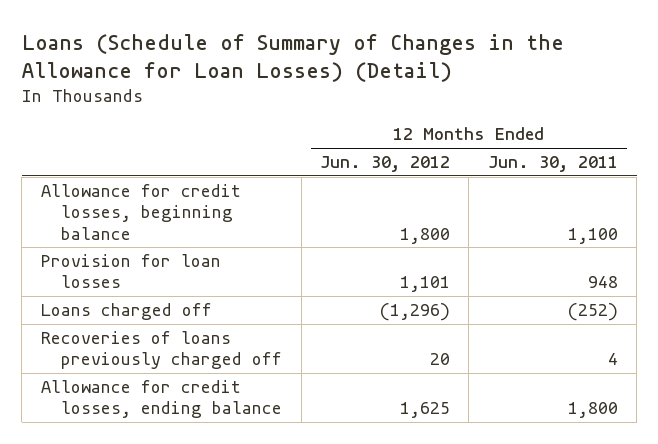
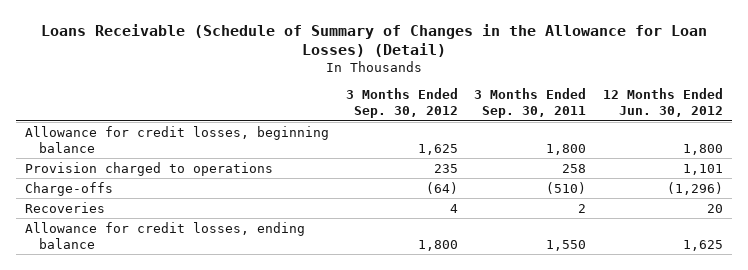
[21,33,564,82] Loans (Schedule of Summary of Changes in the Allowance for Loan Losses) (Detail) -> [41,23,708,58] Loans Receivable (Schedule of Summary of Changes in the Allowance for Loan Losses) (Detail)
[487,156,618,173] Jun. 30, 2011 -> none
none -> [345,88,458,119] 3 Months Ended Sep. 30, 2012
none -> [474,88,587,119] 3 Months Ended Sep. 30, 2011
[40,254,221,289] Provision for loan losses -> [24,161,273,176] Provision charged to operations
[40,303,212,321] Loans charged off -> [24,181,113,196] Charge-offs
[40,331,283,370] Recoveries of loans previously charged off -> [24,201,105,213] Recoveries

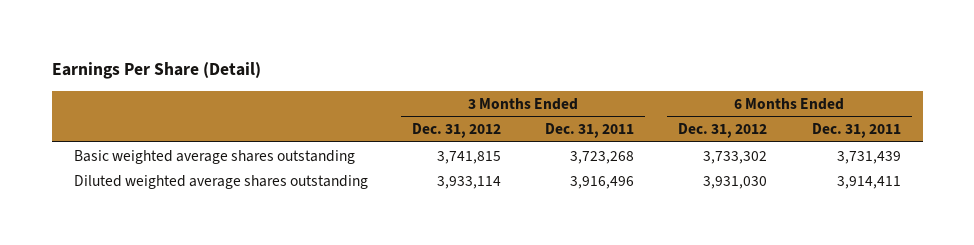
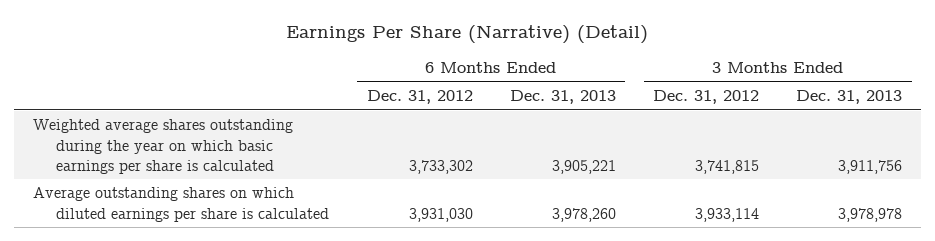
[51,62,261,80] Earnings Per Share (Detail) -> [286,25,649,45] Earnings Per Share (Narrative) (Detail)
[545,122,635,138] Dec. 31, 2011 -> none
[811,122,901,138] Dec. 31, 2011 -> none
none -> [509,90,616,105] Dec. 31, 2013
none -> [796,90,903,105] Dec. 31, 2013
[73,149,355,164] Basic weighted average shares outstanding -> [32,119,293,174] Weighted average shares outstanding during the year on which basic earnings per share is calculated
[73,174,368,189] Diluted weighted average shares outstanding -> [32,187,330,222] Average outstanding shares on which diluted earnings per share is calculated

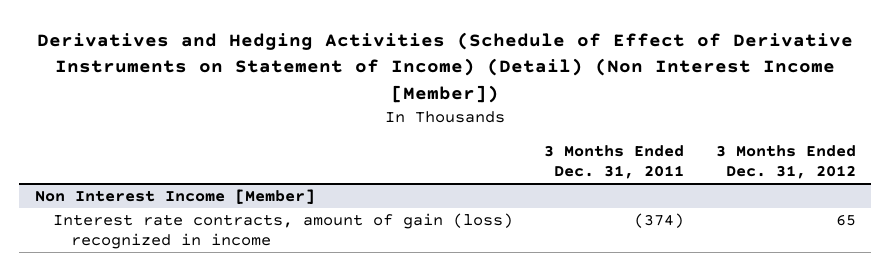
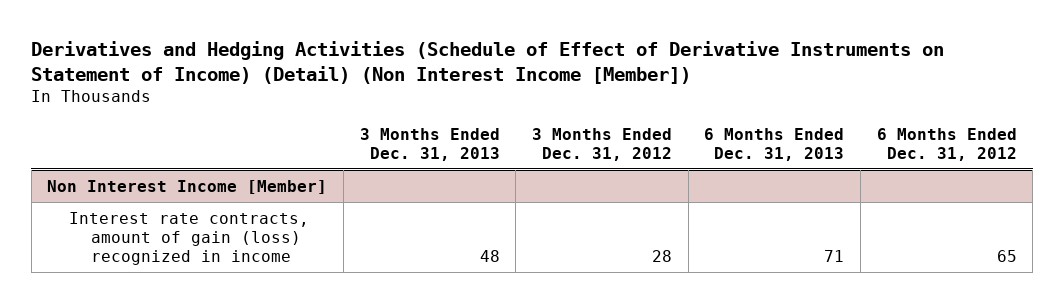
[544,145,685,179] 3 Months Ended Dec. 31, 2011 -> none
none -> [359,127,500,161] 3 Months Ended Dec. 31, 2013
none -> [704,127,845,161] 6 Months Ended Dec. 31, 2013
none -> [876,127,1017,161] 6 Months Ended Dec. 31, 2012
[835,214,856,227] 65 -> [652,250,673,263] 28

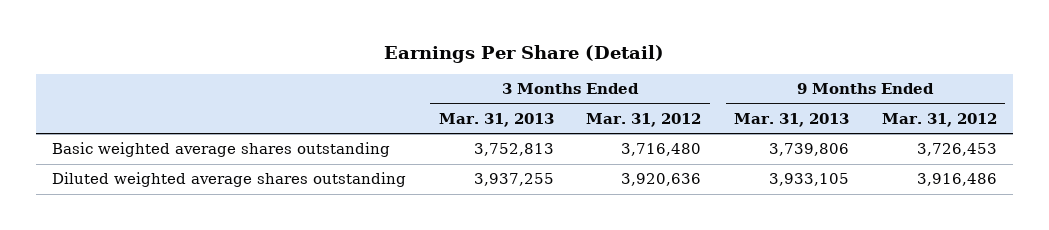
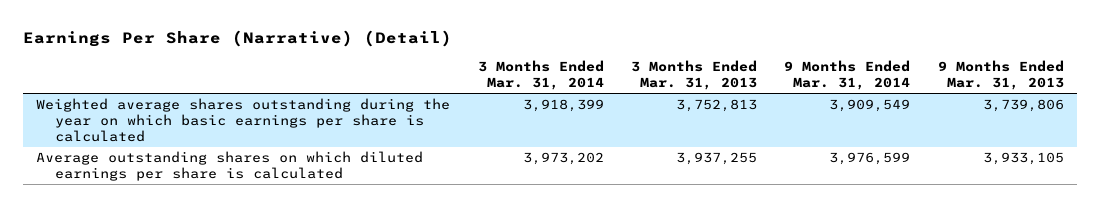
[384,44,665,63] Earnings Per Share (Detail) -> [22,30,452,48] Earnings Per Share (Narrative) (Detail)
[586,112,702,127] Mar. 31, 2012 -> none
[881,112,997,127] Mar. 31, 2012 -> none
none -> [477,60,604,91] 3 Months Ended Mar. 31, 2014
none -> [784,60,911,91] 9 Months Ended Mar. 31, 2014
[51,142,390,158] Basic weighted average shares outstanding -> [36,98,451,142] Weighted average shares outstanding during the year on which basic earnings per share is calculated
[51,172,406,188] Diluted weighted average shares outstanding -> [36,151,424,181] Average outstanding shares on which diluted earnings per share is calculated

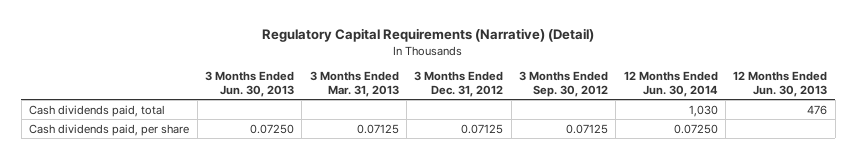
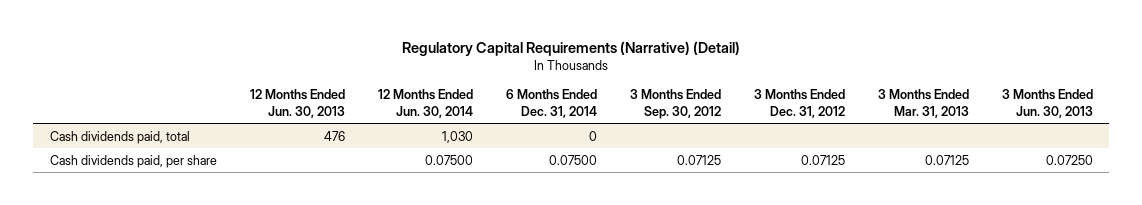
none -> [505,89,597,118] 6 Months Ended Dec. 31, 2014
[673,123,718,134] 0.07250 -> [424,154,473,165] 0.07500

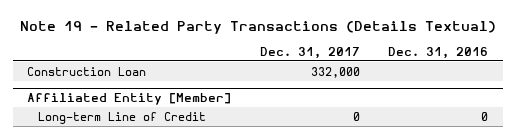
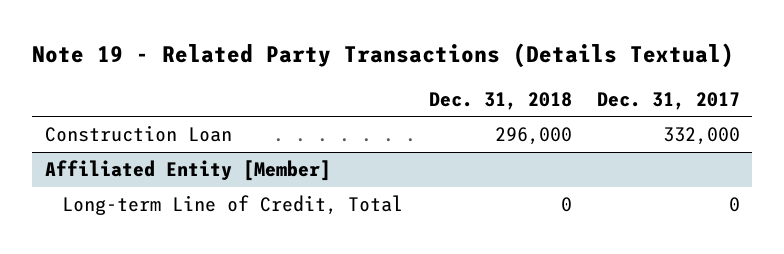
[388,46,489,59] Dec. 31, 2016 -> none
none -> [428,91,572,110] Dec. 31, 2018
[37,111,206,124] Long-term Line of Credit -> [62,195,404,216] Long-term Line of Credit, Total

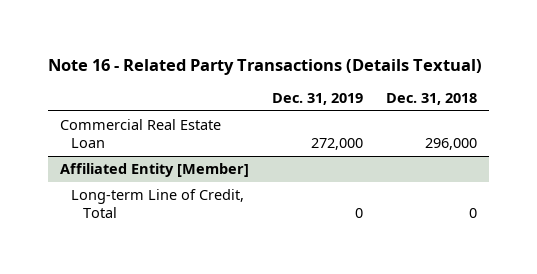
[31,43,734,69] Note 19 - Related Party Transactions (Details Textual) -> [48,58,483,75] Note 16 - Related Party Transactions (Details Textual)
[596,91,740,110] Dec. 31, 2017 -> none
none -> [272,93,364,106] Dec. 31, 2019
[44,125,232,143] Construction Loan -> [60,119,222,148] Commercial Real Estate Loan

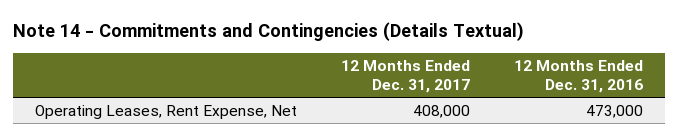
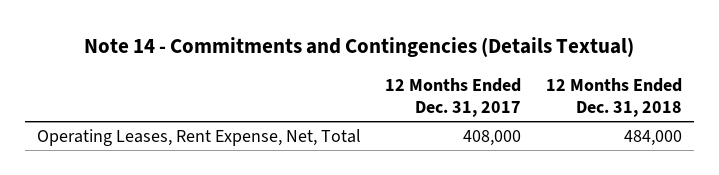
[514,59,644,94] 12 Months Ended Dec. 31, 2016 -> none
none -> [545,77,682,118] 12 Months Ended Dec. 31, 2018
[35,105,298,120] Operating Leases, Rent Expense, Net -> [36,129,361,147] Operating Leases, Rent Expense, Net, Total

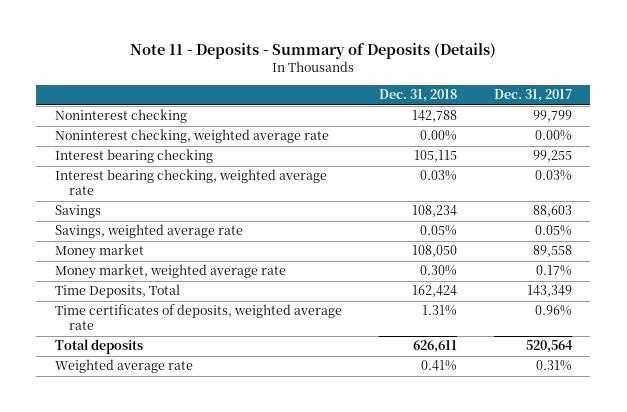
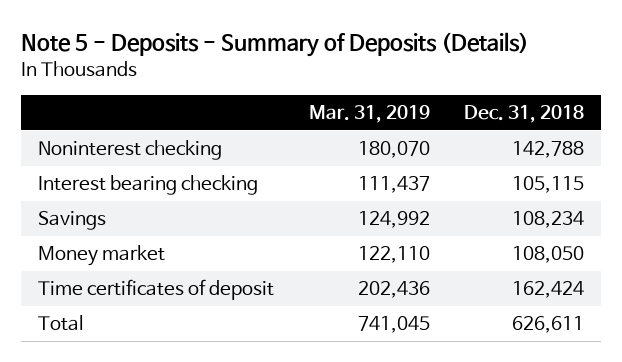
[130,43,497,60] Note 11 - Deposits - Summary of Deposits (Details) -> [20,32,529,58] Note 5 - Deposits - Summary of Deposits (Details)
[493,89,572,103] Dec. 31, 2017 -> none
none -> [308,105,430,124] Mar. 31, 2019
[54,129,329,144] Noninterest checking, weighted average rate -> none
[54,169,327,196] Interest bearing checking, weighted average rate -> none
[54,224,243,239] Savings, weighted average rate -> none
[54,264,286,280] Money market, weighted average rate -> none
[54,304,342,331] Time certificates of deposits, weighted average rate -> none
[54,359,193,374] Weighted average rate -> none
[54,284,180,299] Time Deposits, Total -> [38,279,275,301] Time certificates of deposit
[54,339,143,355] Total deposits -> [38,315,85,332] Total

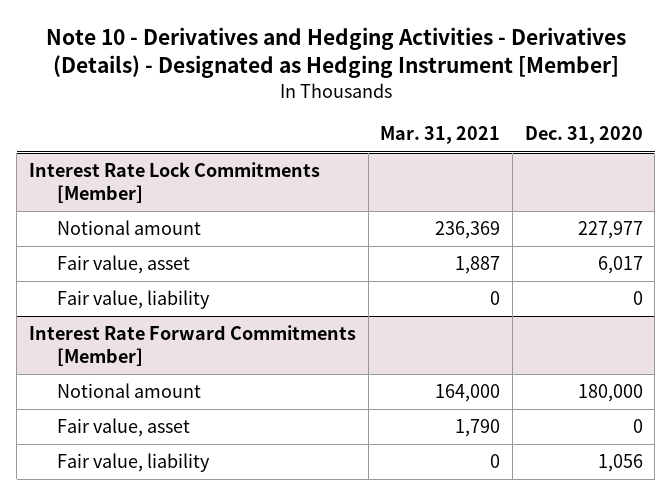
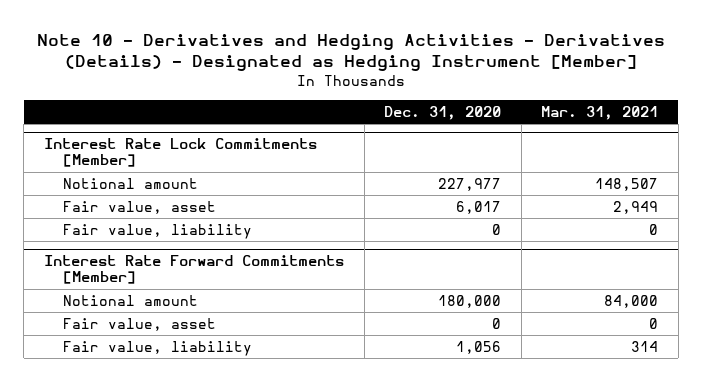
[435,221,501,240] 236,369 -> [595,177,659,191] 148,507
[455,256,501,275] 1,887 -> [613,200,659,214] 2,949
[435,384,501,403] 164,000 -> [604,294,659,308] 84,000
[455,419,501,438] 1,790 -> [649,317,659,329] 0
[490,454,501,469] 0 -> [631,340,659,352] 314

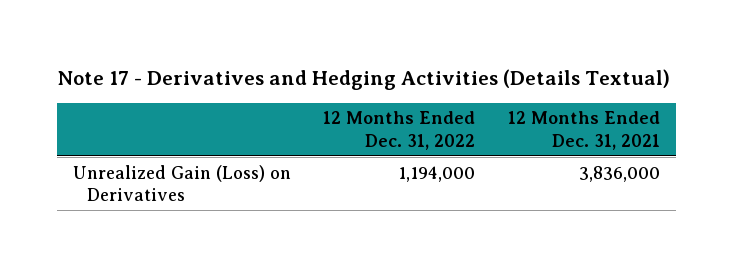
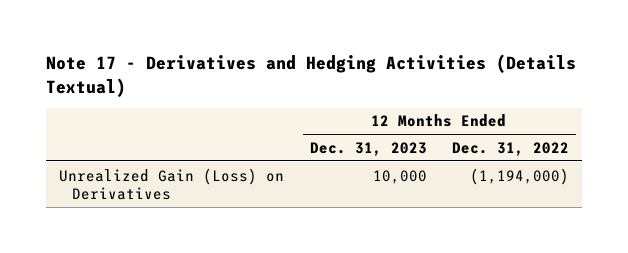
[507,111,660,150] 12 Months Ended Dec. 31, 2021 -> none
none -> [309,141,427,156] Dec. 31, 2023
[398,165,476,182] 1,194,000 -> [470,167,570,185] (1,194,000)

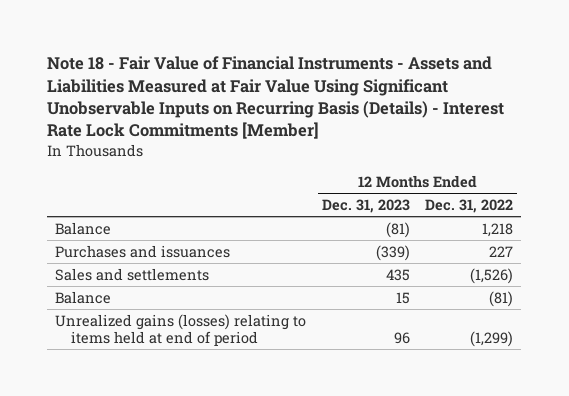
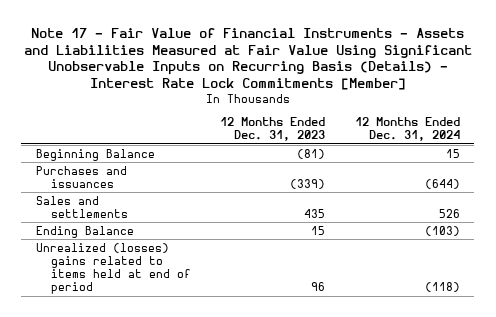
[47,56,505,140] Note 18 - Fair Value of Financial Instruments - Assets and Liabilities Measured at Fair Value Using Significant Unobservable Inputs on Recurring Basis (Details) - Interest Rate Lock Commitments [Member] -> [23,27,472,91] Note 17 - Fair Value of Financial Instruments - Assets and Liabilities Measured at Fair Value Using Significant Unobservable Inputs on Recurring Basis (Details) - Interest Rate Lock Commitments [Member]
[425,198,514,213] Dec. 31, 2022 -> none
none -> [354,117,460,142] 12 Months Ended Dec. 31, 2024
[55,221,112,235] Balance -> [35,148,155,161] Beginning Balance
[55,290,112,304] Balance -> [35,225,134,238] Ending Balance
[55,313,307,346] Unrealized gains (losses) relating to items held at end of period -> [35,242,191,295] Unrealized (losses) gains related to items held at end of period

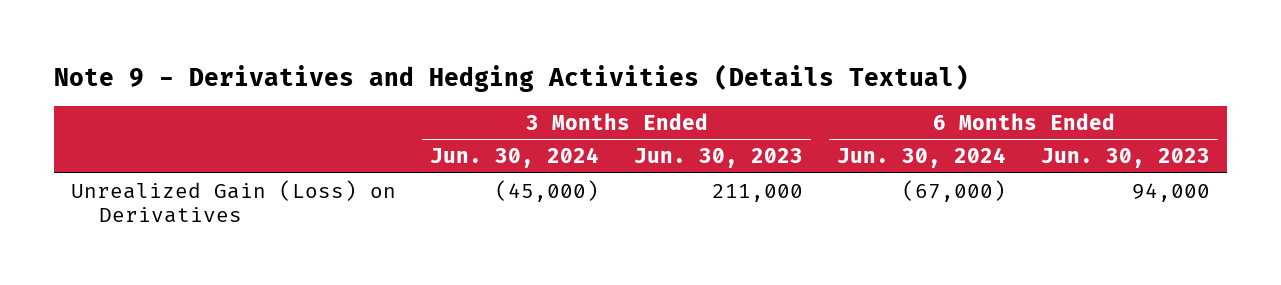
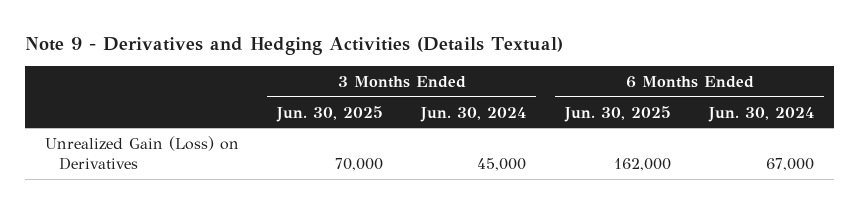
[633,148,803,169] Jun. 30, 2023 -> none
[1040,148,1210,169] Jun. 30, 2023 -> none
none -> [276,105,384,122] Jun. 30, 2025
none -> [563,105,671,122] Jun. 30, 2025
[495,179,600,202] (45,000) -> [477,158,527,172] 45,000
[902,179,1007,202] (67,000) -> [766,158,815,172] 67,000

